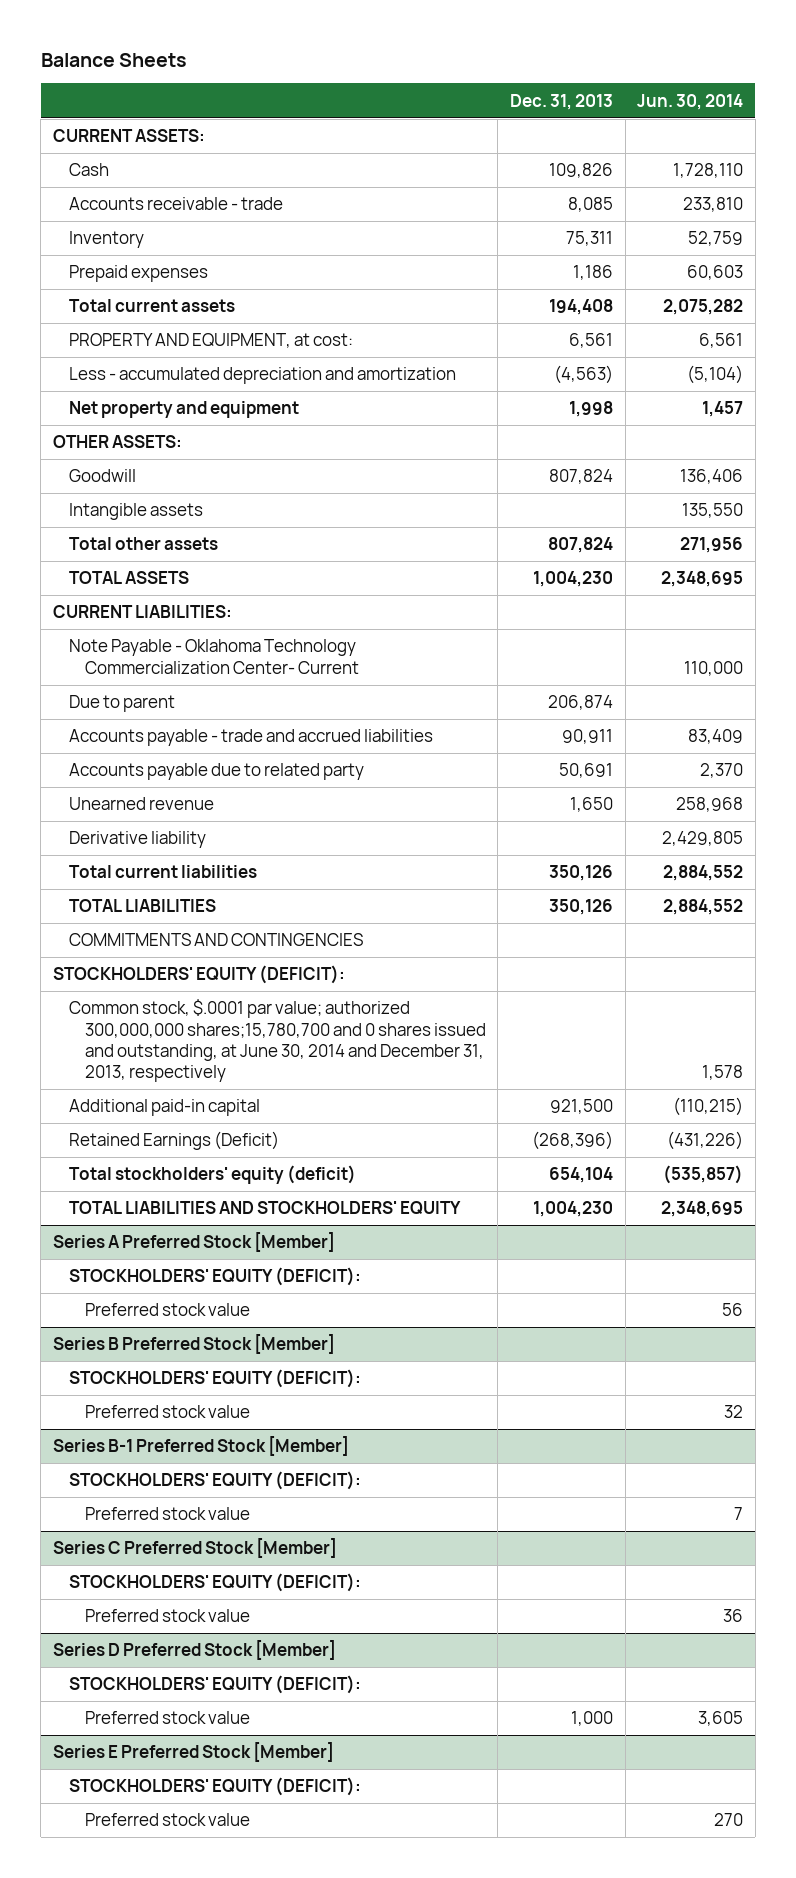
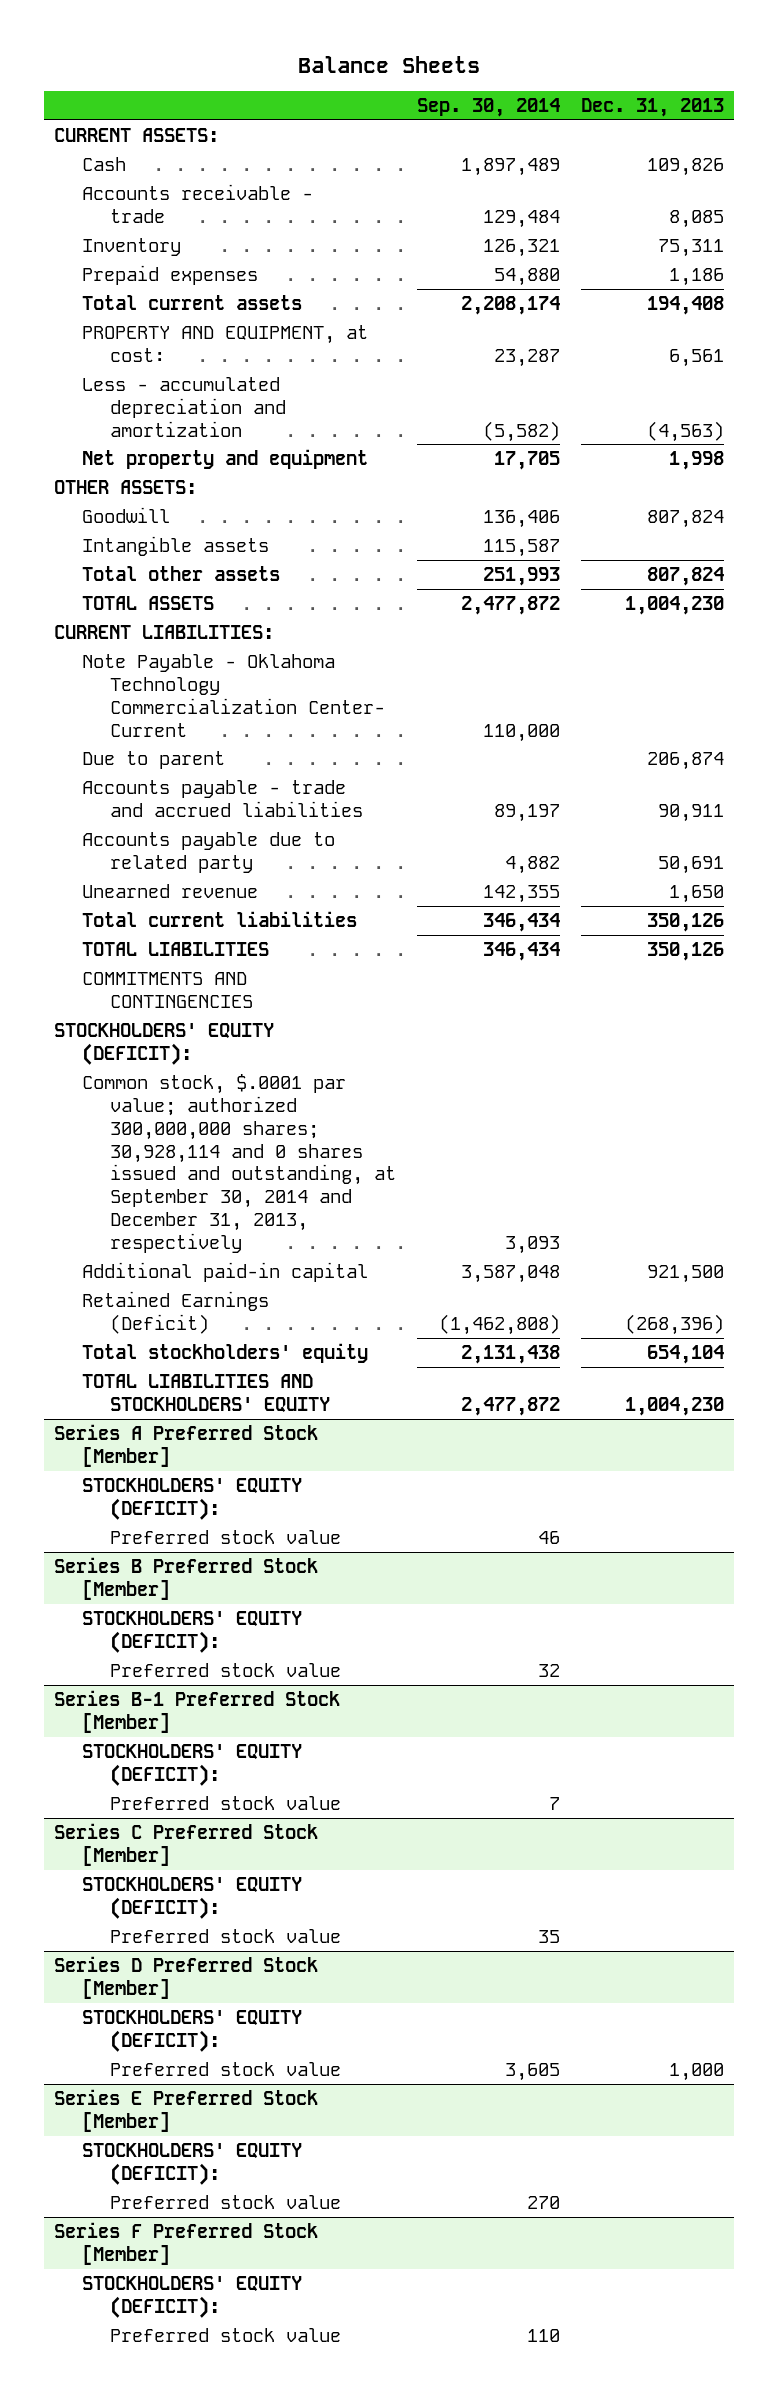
[637,93,744,110] Jun. 30, 2014 -> none
none -> [416,98,560,118] Sep. 30, 2014
[68,831,206,849] Derivative liability -> none
[68,999,486,1083] Common stock, $.0001 par value; authorized 300,000,000 shares;15,780,700 and 0 shares issued and outstanding, at June 30, 2014 and December 31, 2013, respectively -> [82,1073,397,1254] Common stock, $.0001 par value; authorized 300,000,000 shares; 30,928,114 and 0 shares issued and outstanding, at September 30, 2014 and December 31, 2013, respectively
[68,1165,356,1185] Total stockholders' equity (deficit) -> [82,1342,369,1363] Total stockholders' equity
none -> [54,2221,319,2265] Series F Preferred Stock [Member]
none -> [82,2275,303,2318] STOCKHOLDERS' EQUITY (DEFICIT):
none -> [110,2327,342,2342] Preferred stock value

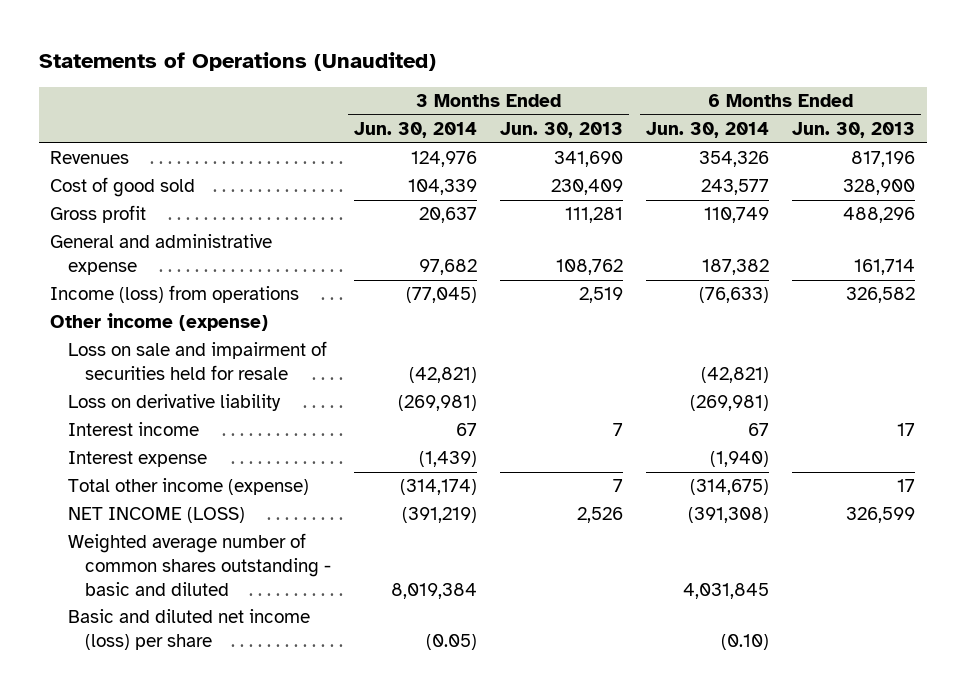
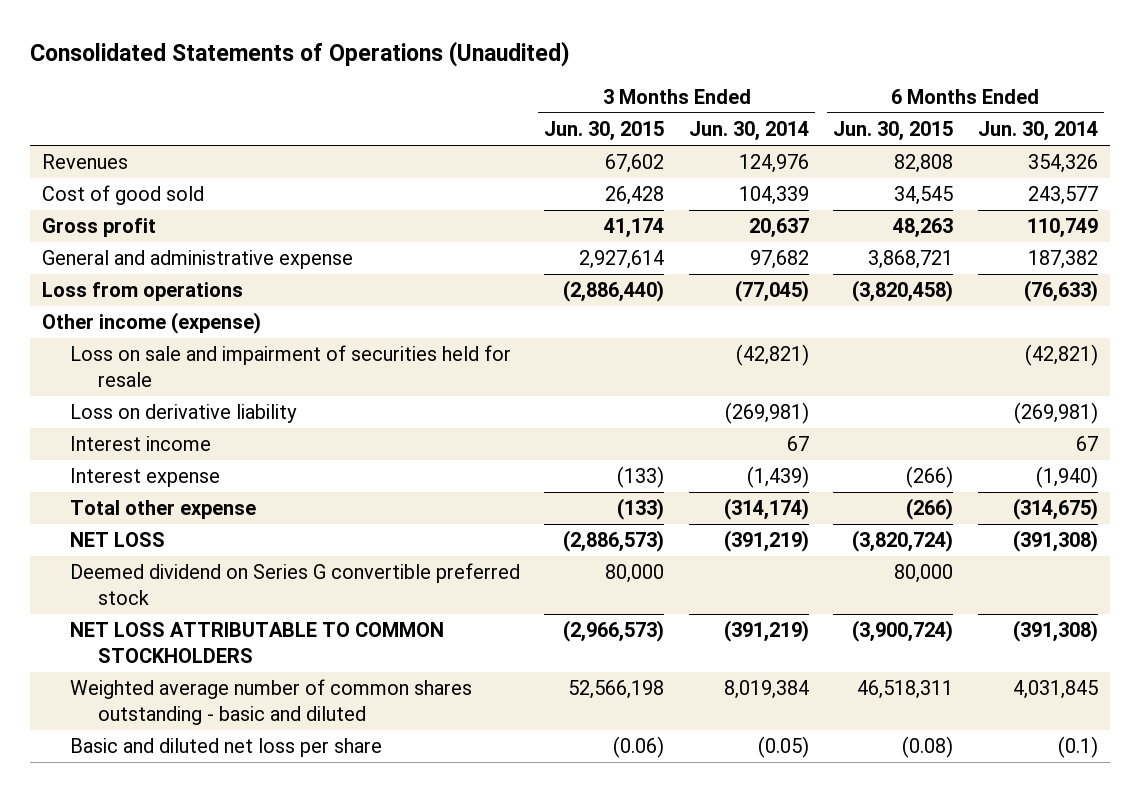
[38,51,436,71] Statements of Operations (Unaudited) -> [29,40,570,67] Consolidated Statements of Operations (Unaudited)
[500,122,624,139] Jun. 30, 2013 -> none
[792,122,916,139] Jun. 30, 2013 -> none
none -> [544,121,665,142] Jun. 30, 2015
none -> [833,121,954,142] Jun. 30, 2015
[50,285,300,304] Income (loss) from operations -> [42,282,244,302] Loss from operations
[67,478,309,496] Total other income (expense) -> [70,500,257,520] Total other expense
[67,507,245,524] NET INCOME (LOSS) -> [70,532,166,548] NET LOSS
none -> [70,563,521,605] Deemed dividend on Series G convertible preferred stock
none -> [70,622,445,663] NET LOSS ATTRIBUTABLE TO COMMON STOCKHOLDERS
[67,609,310,651] Basic and diluted net income (loss) per share -> [70,738,383,758] Basic and diluted net loss per share
[721,634,770,651] (0.10) -> [1057,736,1098,759] (0.1)

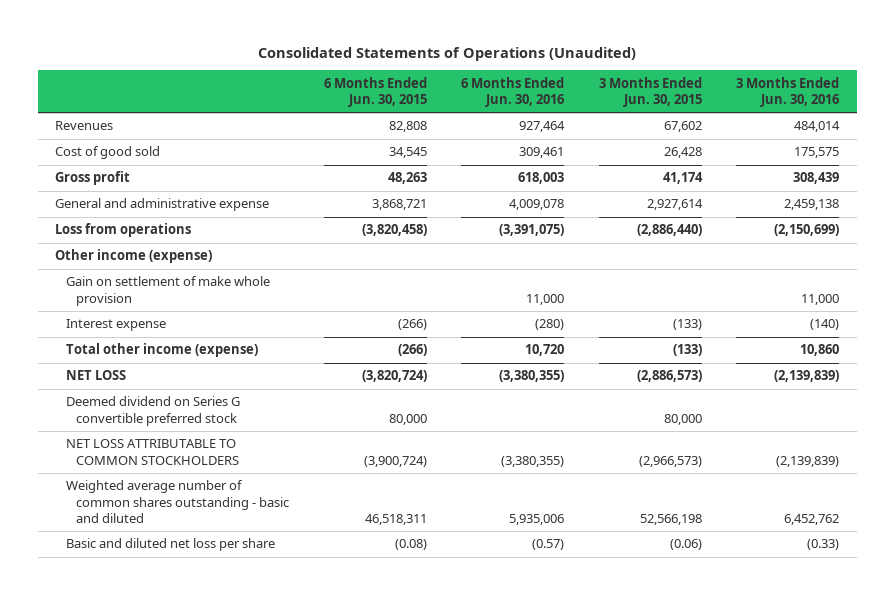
[688,121,809,142] Jun. 30, 2014 -> none
[977,121,1098,142] Jun. 30, 2014 -> none
none -> [461,76,565,108] 6 Months Ended Jun. 30, 2016
none -> [736,76,840,108] 3 Months Ended Jun. 30, 2016
[70,345,512,387] Loss on sale and impairment of securities held for resale -> none
[70,404,298,424] Loss on derivative liability -> none
[70,436,212,452] Interest income -> none
none -> [65,276,270,306] Gain on settlement of make whole provision
[70,500,257,520] Total other expense -> [65,343,258,358] Total other income (expense)

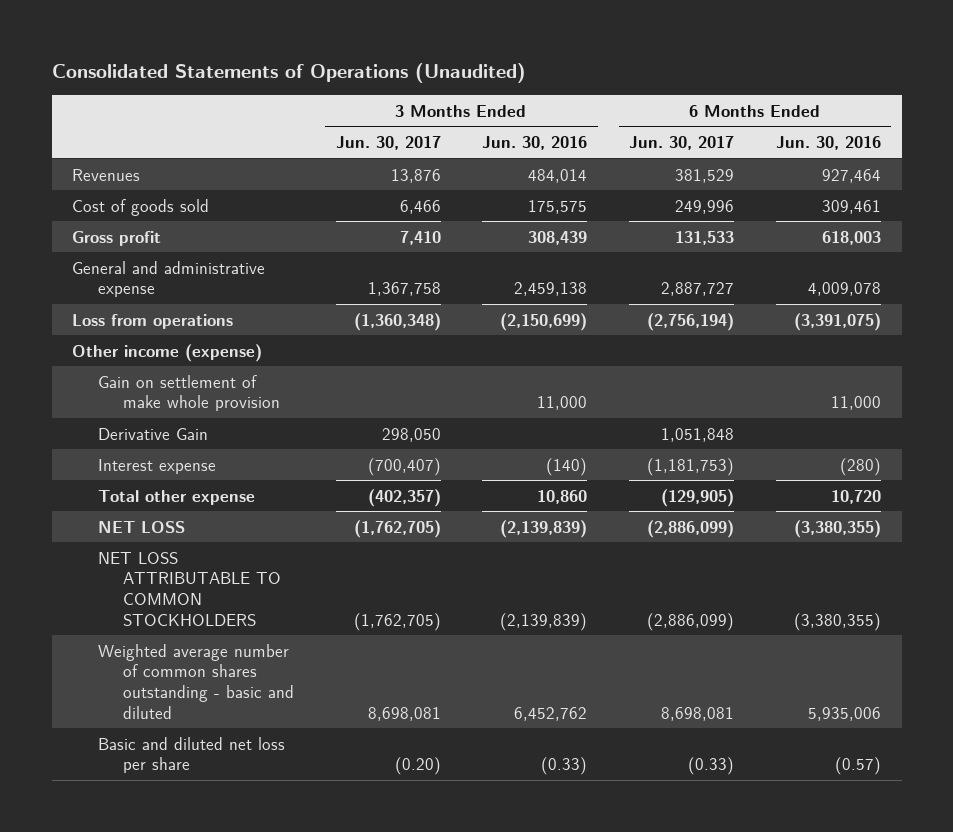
[323,76,427,108] 6 Months Ended Jun. 30, 2015 -> none
[598,76,702,108] 3 Months Ended Jun. 30, 2015 -> none
none -> [335,136,441,151] Jun. 30, 2017
none -> [629,136,735,151] Jun. 30, 2017
[55,146,161,160] Cost of good sold -> [72,198,210,216] Cost of goods sold
none -> [97,427,208,440] Derivative Gain
[65,343,258,358] Total other income (expense) -> [97,489,255,505] Total other expense
[65,396,240,426] Deemed dividend on Series G convertible preferred stock -> none

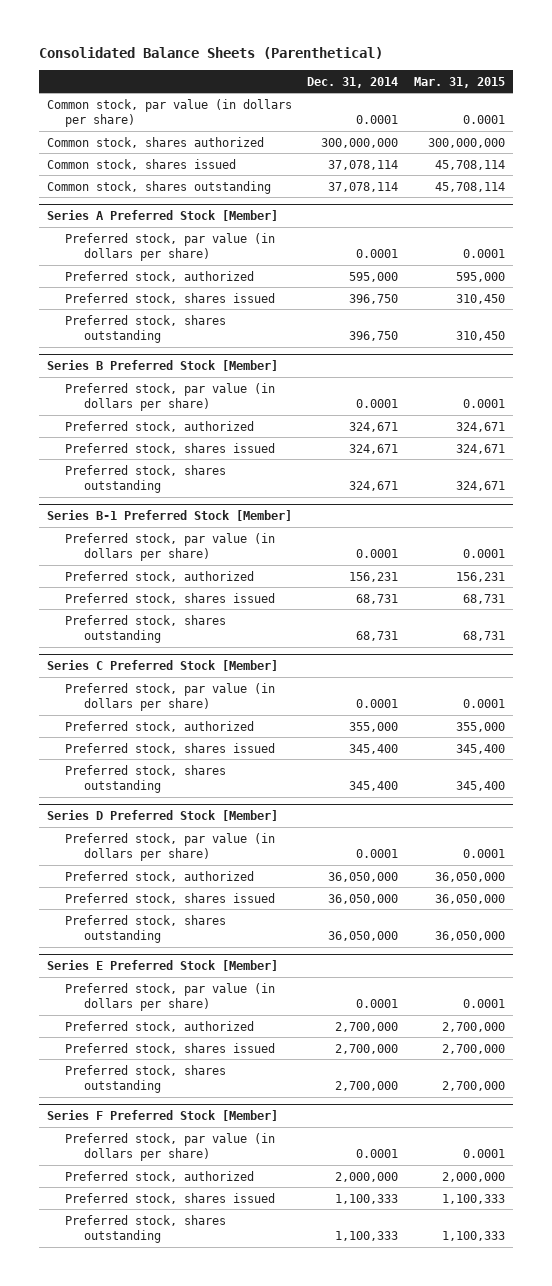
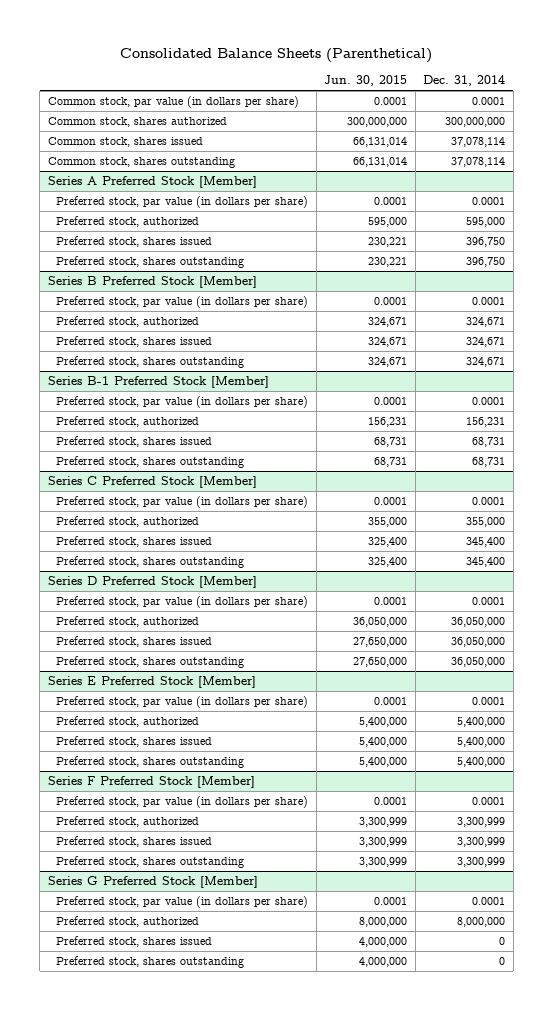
[413,76,505,88] Mar. 31, 2015 -> none
none -> [324,75,408,87] Jun. 30, 2015
[335,1021,399,1032] 2,700,000 -> [457,717,506,728] 5,400,000
[335,1043,399,1054] 2,700,000 -> [457,737,506,748] 5,400,000
[335,1081,399,1092] 2,700,000 -> [457,757,506,768] 5,400,000
[335,1171,399,1182] 2,000,000 -> [457,817,506,828] 3,300,999
[335,1193,399,1204] 1,100,333 -> [457,837,506,848] 3,300,999
[335,1231,399,1242] 1,100,333 -> [457,857,506,868] 3,300,999
none -> [47,876,258,889] Series G Preferred Stock [Member]
none -> [56,896,309,909] Preferred stock, par value (in dollars per share)
none -> [56,916,200,928] Preferred stock, authorized
none -> [56,936,213,948] Preferred stock, shares issued
none -> [56,956,245,969] Preferred stock, shares outstanding

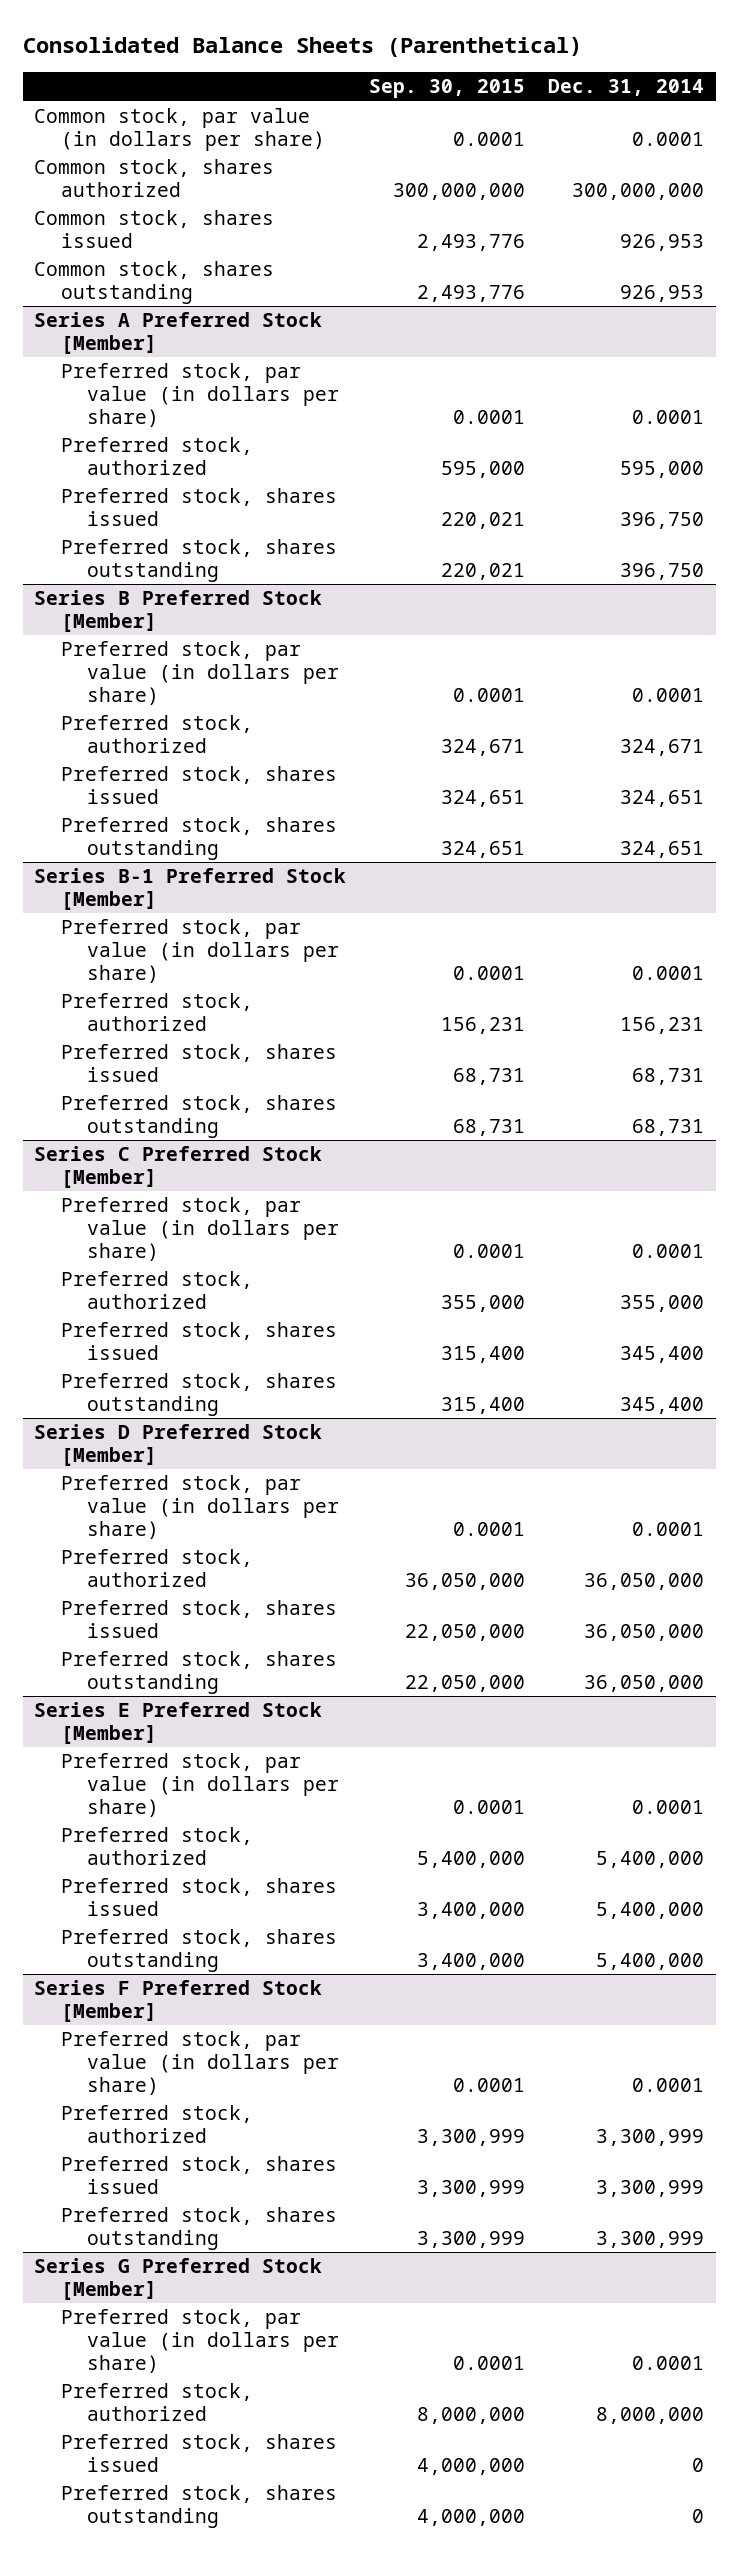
[324,75,408,87] Jun. 30, 2015 -> none
none -> [369,79,526,99] Sep. 30, 2015
[451,137,506,148] 37,078,114 -> [620,234,705,252] 926,953
[451,157,506,168] 37,078,114 -> [620,285,705,303] 926,953
[466,337,506,348] 324,671 -> [620,790,705,808] 324,651
[466,357,506,368] 324,671 -> [620,841,705,859] 324,651

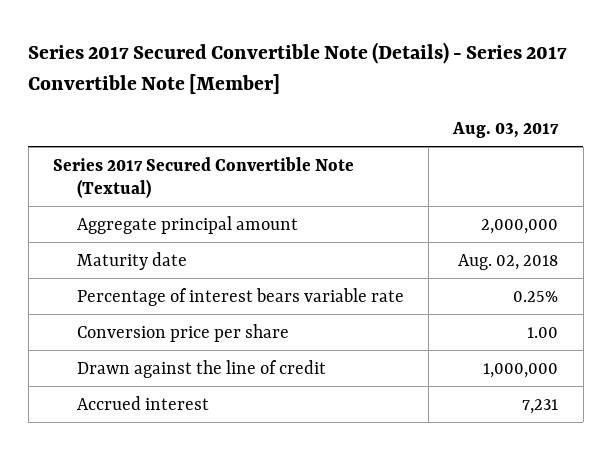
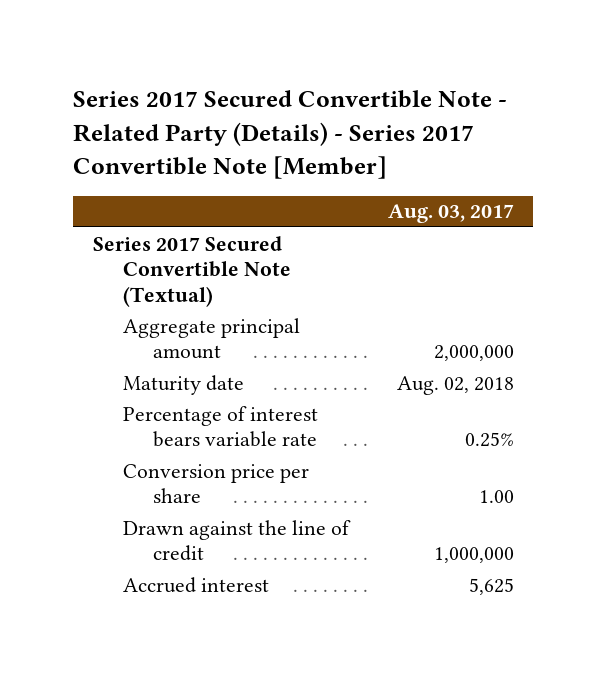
[28,42,568,95] Series 2017 Secured Convertible Note (Details) - Series 2017 Convertible Note [Member] -> [73,89,508,180] Series 2017 Secured Convertible Note - Related Party (Details) - Series 2017 Convertible Note [Member]
[522,398,559,414] 7,231 -> [468,577,514,595] 5,625

